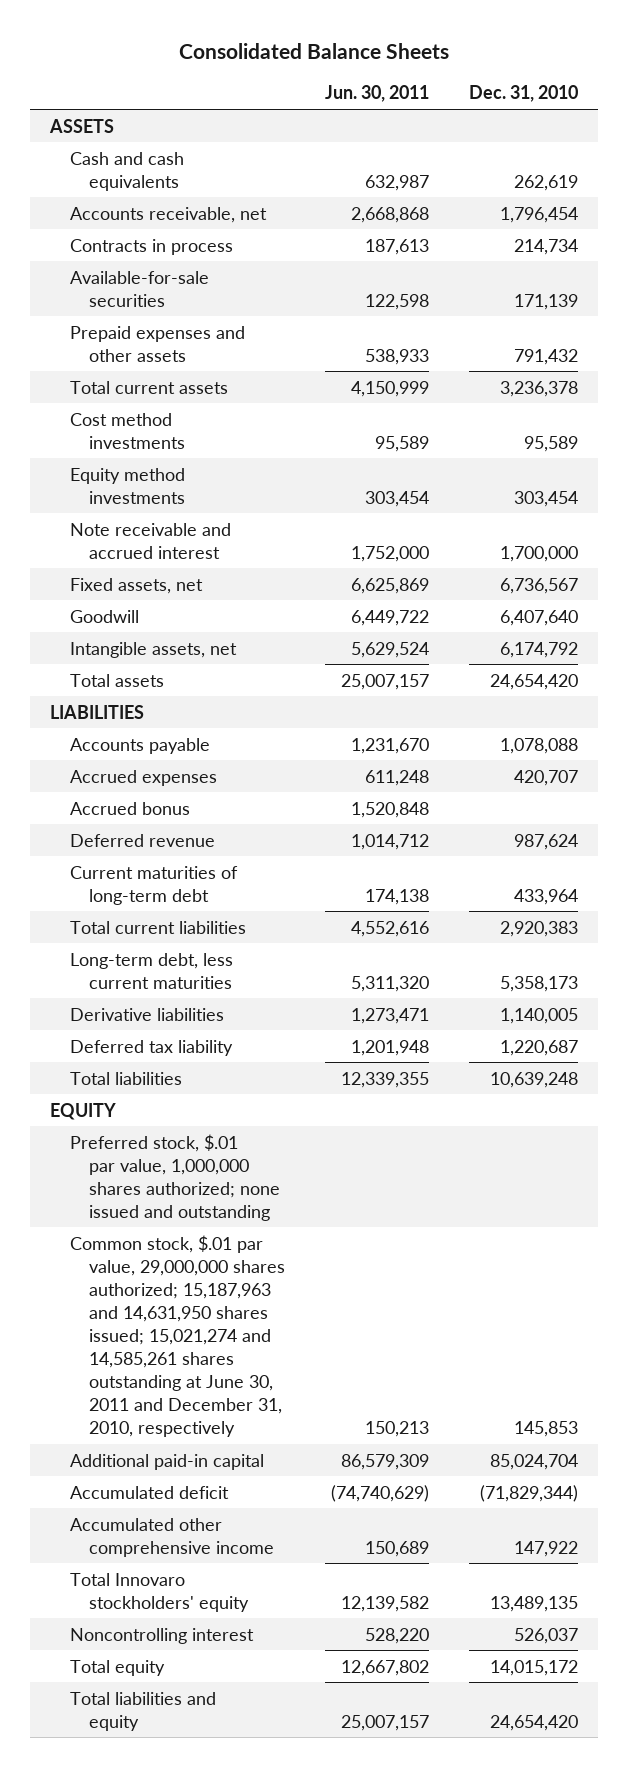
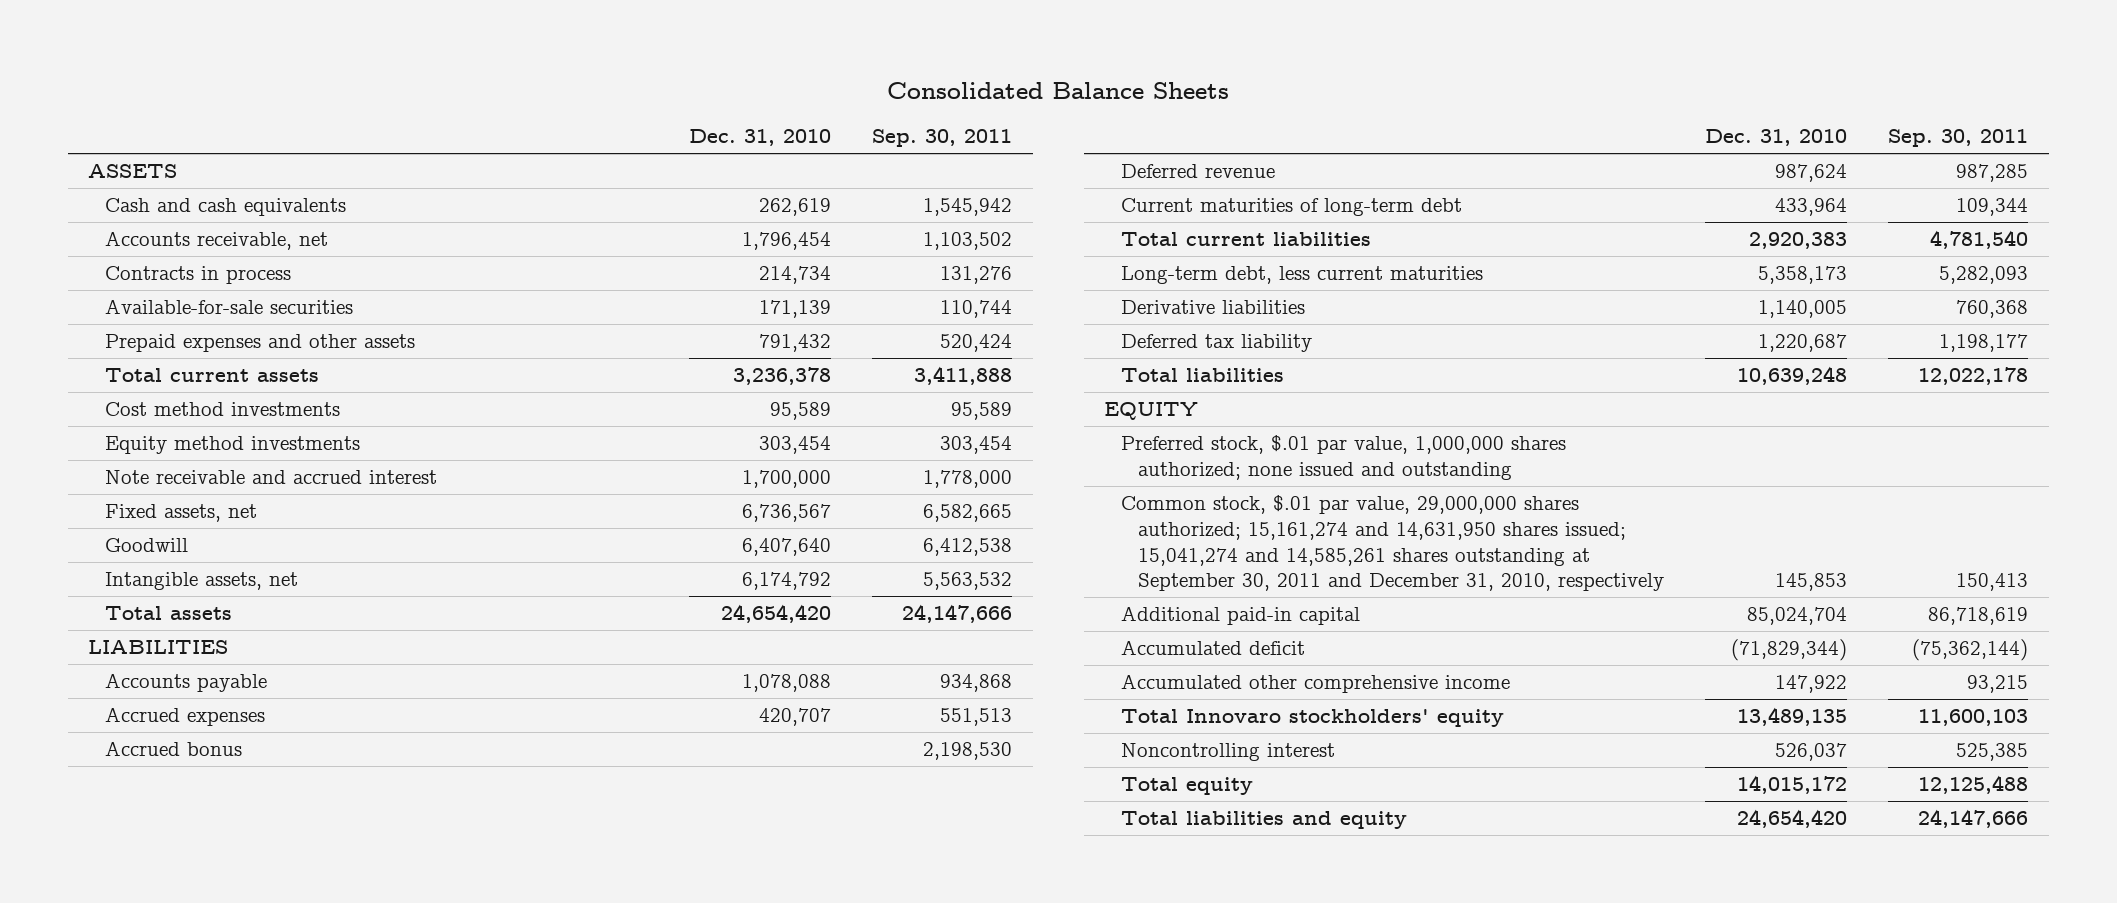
[324,85,429,103] Jun. 30, 2011 -> none
none -> [872,129,1013,148] Sep. 30, 2011
[69,1234,285,1438] Common stock, $.01 par value, 29,000,000 shares authorized; 15,187,963 and 14,631,950 shares issued; 15,021,274 and 14,585,261 shares outstanding at June 30, 2011 and December 31, 2010, respectively -> [1121,494,1665,592] Common stock, $.01 par value, 29,000,000 shares authorized; 15,161,274 and 14,631,950 shares issued; 15,041,274 and 14,585,261 shares outstanding at September 30, 2011 and December 31, 2010, respectively

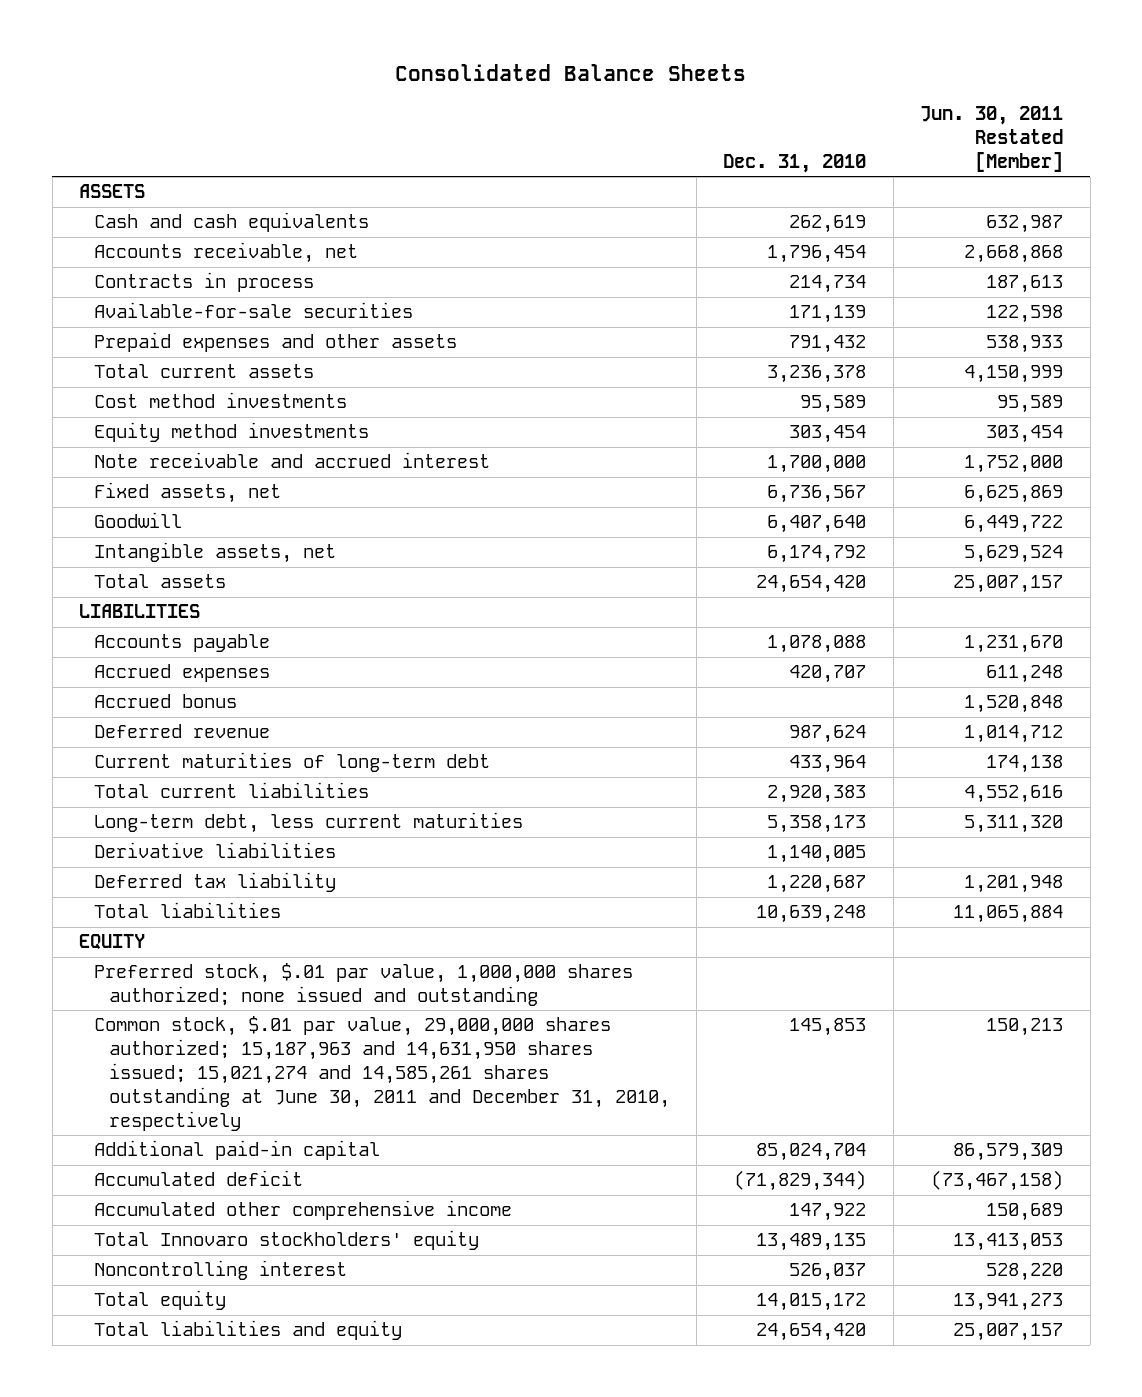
[872,129,1013,148] Sep. 30, 2011 -> none
none -> [920,106,1064,173] Jun. 30, 2011 Restated [Member]
[1121,494,1665,592] Common stock, $.01 par value, 29,000,000 shares authorized; 15,161,274 and 14,631,950 shares issued; 15,041,274 and 14,585,261 shares outstanding at September 30, 2011 and December 31, 2010, respectively -> [93,1016,670,1131] Common stock, $.01 par value, 29,000,000 shares authorized; 15,187,963 and 14,631,950 shares issued; 15,021,274 and 14,585,261 shares outstanding at June 30, 2011 and December 31, 2010, respectively

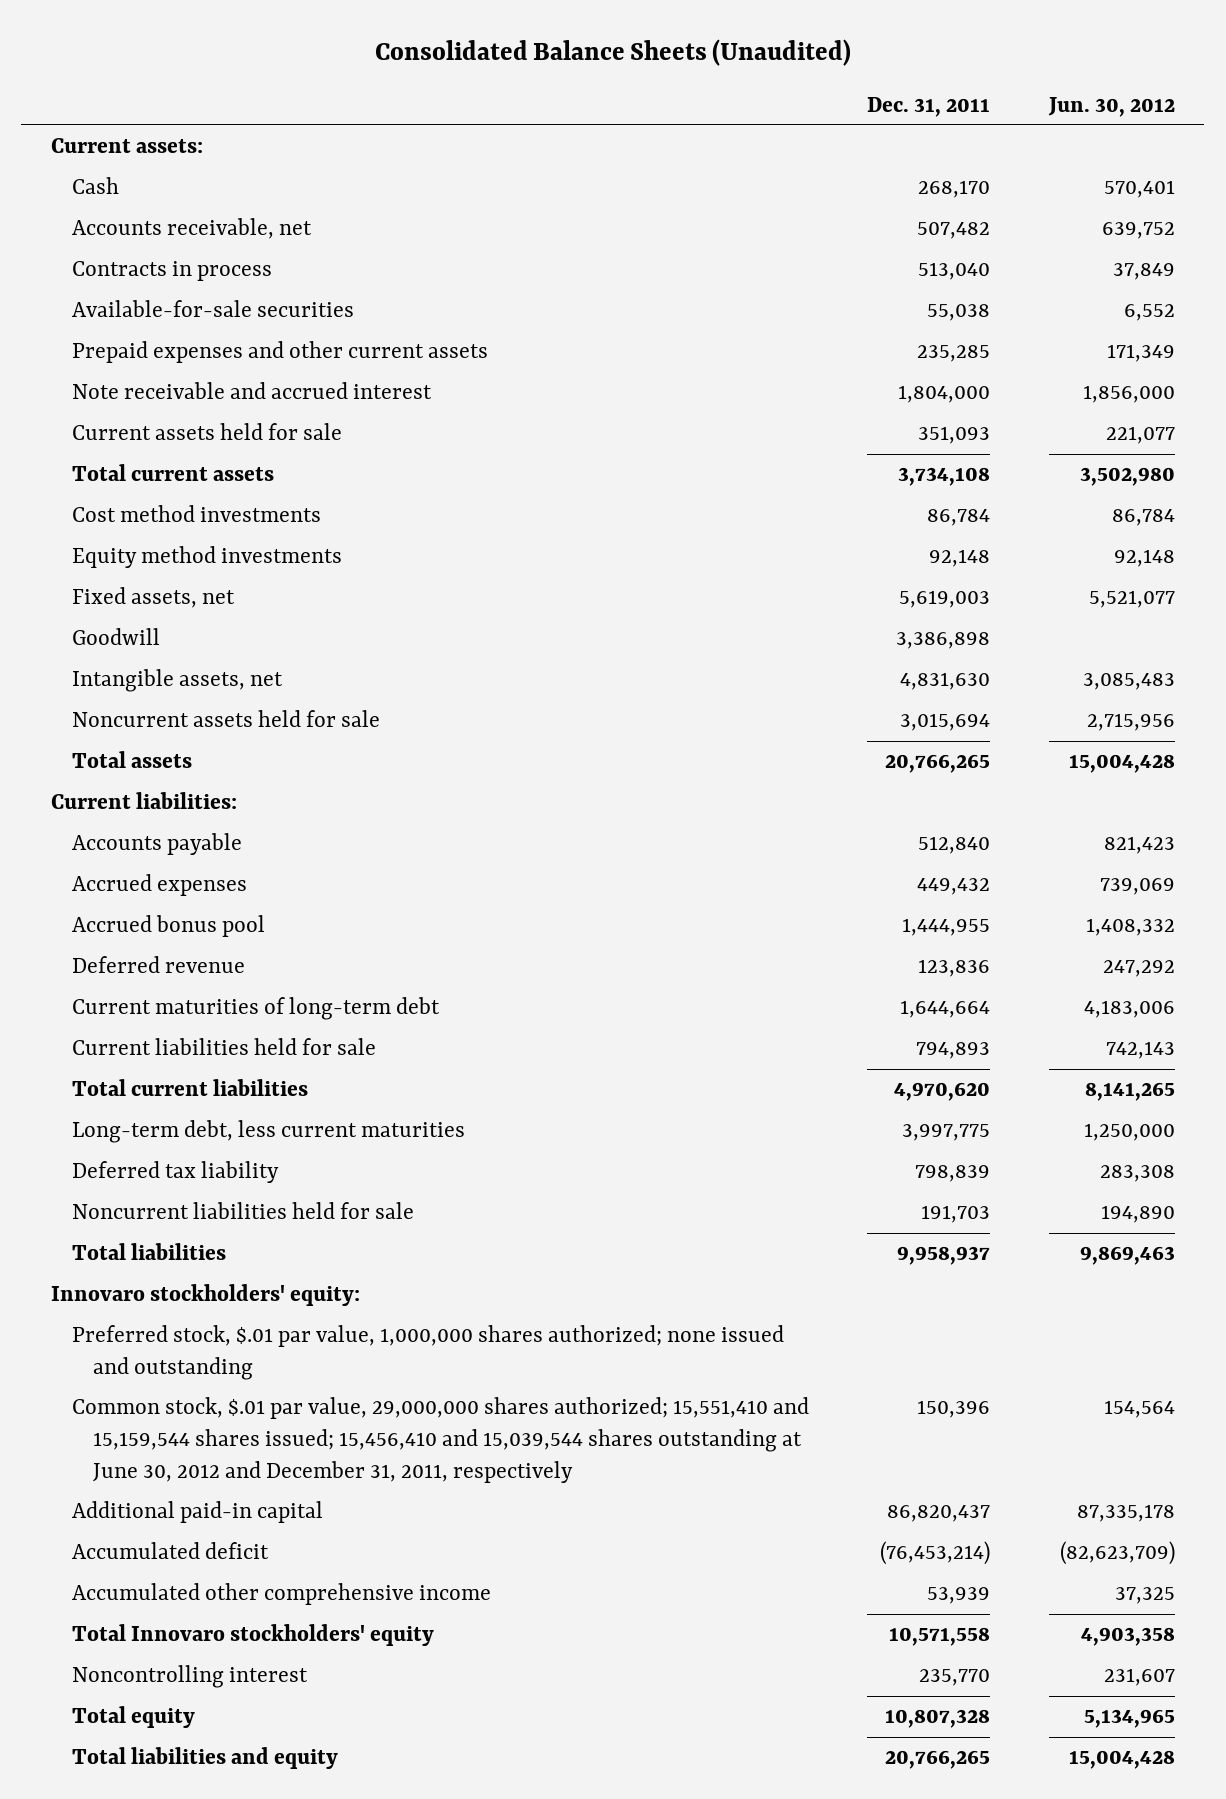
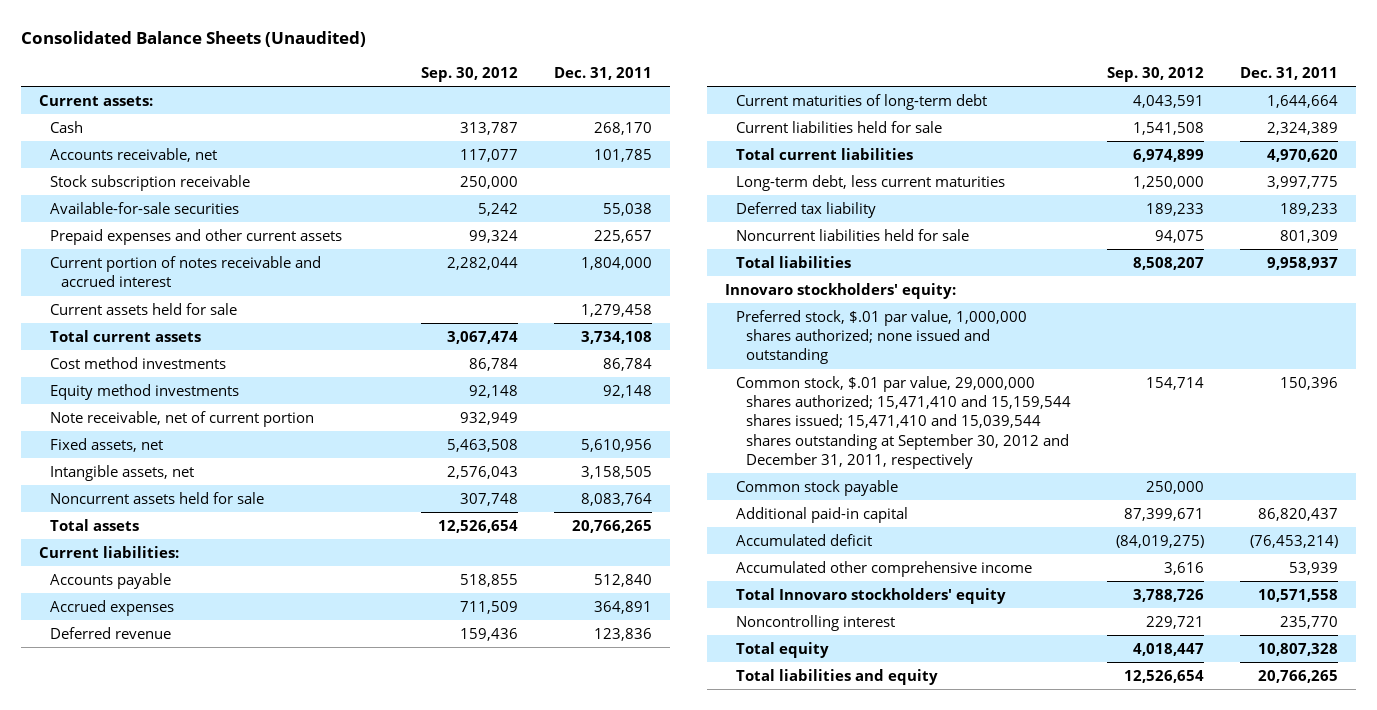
[1047,96,1175,117] Jun. 30, 2012 -> none
none -> [421,67,519,83] Sep. 30, 2012
[71,261,272,282] Contracts in process -> none
[917,222,991,240] 507,482 -> [594,149,653,163] 101,785
none -> [49,175,250,192] Stock subscription receivable
[917,345,991,363] 235,285 -> [594,230,653,244] 225,657
[71,382,432,400] Note receivable and accrued interest -> [49,256,321,288] Current portion of notes receivable and accrued interest
[918,426,991,445] 351,093 -> [581,304,653,318] 1,279,458
[71,628,160,646] Goodwill -> none
none -> [49,411,314,428] Note receivable, net of current portion
[899,590,991,609] 5,619,003 -> [581,439,653,453] 5,610,956
[900,672,991,691] 4,831,630 -> [581,466,653,480] 3,158,505
[900,713,991,732] 3,015,694 -> [581,493,653,507] 8,083,764
[71,915,265,938] Accrued bonus pool -> none
[917,878,991,896] 449,432 -> [594,601,653,615] 364,891
[916,1042,991,1060] 794,893 -> [1266,122,1338,136] 2,324,389
[915,1165,991,1183] 798,839 -> [1279,203,1338,217] 189,233
[921,1205,991,1224] 191,703 -> [1279,230,1338,244] 801,309
[71,1397,809,1484] Common stock, $.01 par value, 29,000,000 shares authorized; 15,551,410 and 15,159,544 shares issued; 15,456,410 and 15,039,544 shares outstanding at June 30, 2012 and December 31, 2011, respectively -> [735,376,1072,469] Common stock, $.01 par value, 29,000,000 shares authorized; 15,471,410 and 15,159,544 shares issued; 15,471,410 and 15,039,544 shares outstanding at September 30, 2012 and December 31, 2011, respectively
none -> [735,480,898,497] Common stock payable

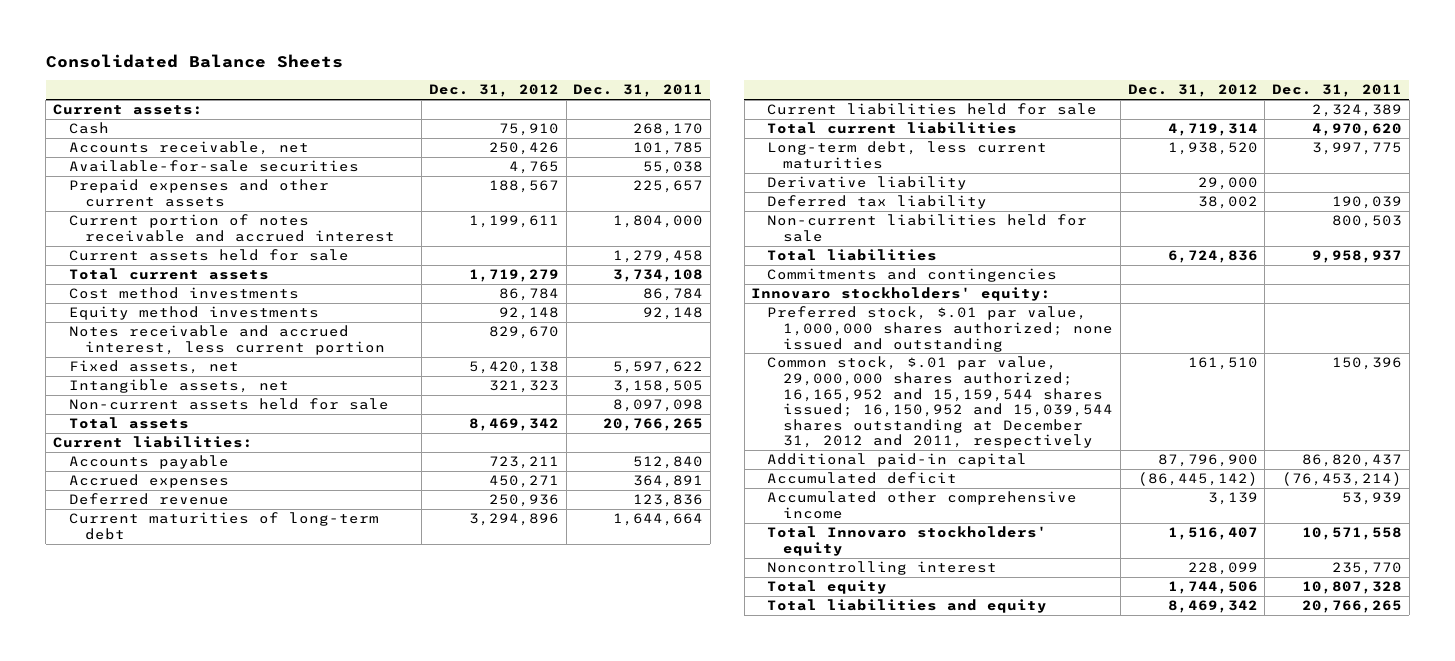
[21,31,367,48] Consolidated Balance Sheets (Unaudited) -> [45,53,343,68] Consolidated Balance Sheets
[421,67,519,83] Sep. 30, 2012 -> none
none -> [428,84,559,98] Dec. 31, 2012
[49,175,250,192] Stock subscription receivable -> none
[49,411,314,428] Note receivable, net of current portion -> none
none -> [68,325,385,355] Notes receivable and accrued interest, less current portion
[581,439,653,453] 5,610,956 -> [613,361,704,375] 5,597,622
[49,492,264,505] Noncurrent assets held for sale -> [68,398,389,411] Non-current assets held for sale
[581,493,653,507] 8,083,764 -> [613,399,704,413] 8,097,098
none -> [767,176,968,191] Derivative liability
[1279,203,1338,217] 189,233 -> [1332,196,1403,210] 190,039
[735,229,969,242] Noncurrent liabilities held for sale -> [767,214,1088,242] Non-current liabilities held for sale
[1279,230,1338,244] 801,309 -> [1332,215,1403,229] 800,503
none -> [767,268,1058,283] Commitments and contingencies
[735,480,898,497] Common stock payable -> none
[735,376,1072,469] Common stock, $.01 par value, 29,000,000 shares authorized; 15,471,410 and 15,159,544 shares issued; 15,471,410 and 15,039,544 shares outstanding at September 30, 2012 and December 31, 2011, respectively -> [767,356,1114,449] Common stock, $.01 par value, 29,000,000 shares authorized; 16,165,952 and 15,159,544 shares issued; 16,150,952 and 15,039,544 shares outstanding at December 31, 2012 and 2011, respectively

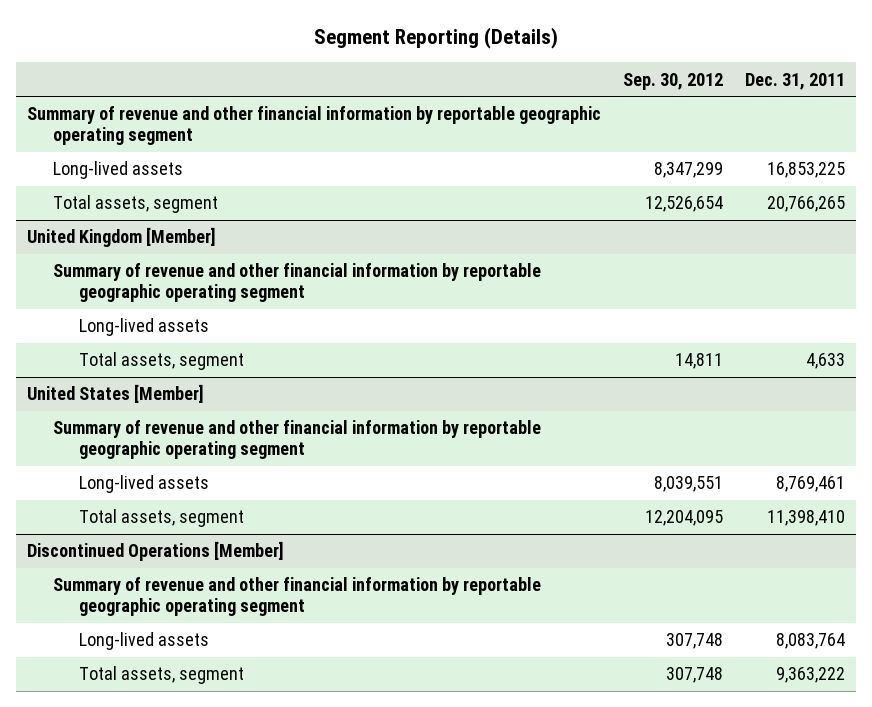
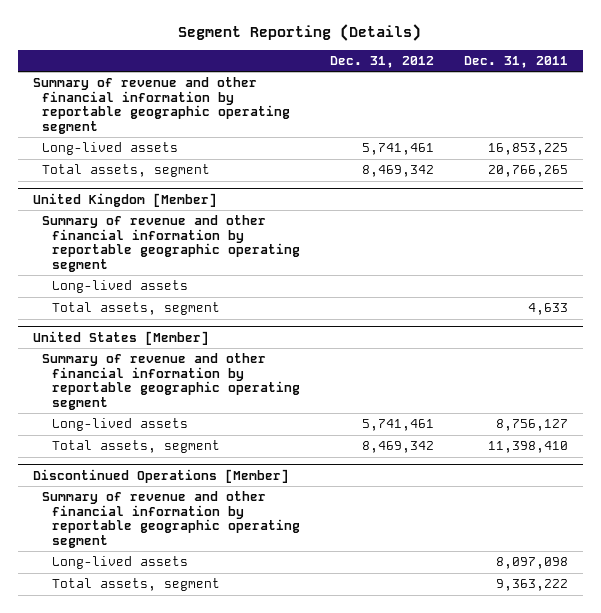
[622,72,723,90] Sep. 30, 2012 -> none
none -> [330,56,435,69] Dec. 31, 2012
[775,476,845,493] 8,769,461 -> [496,419,569,432] 8,756,127
[775,633,845,650] 8,083,764 -> [496,557,569,570] 8,097,098

